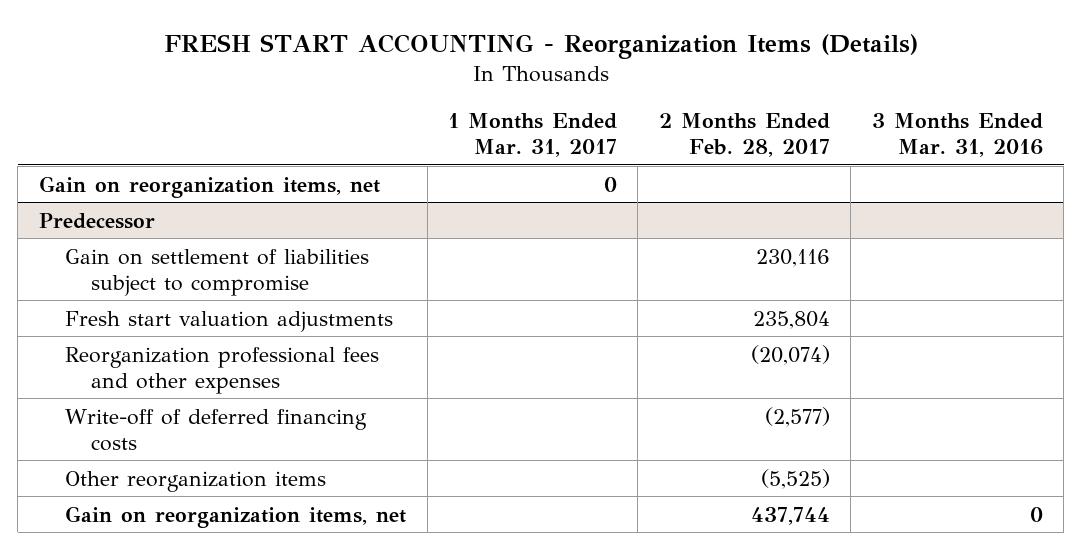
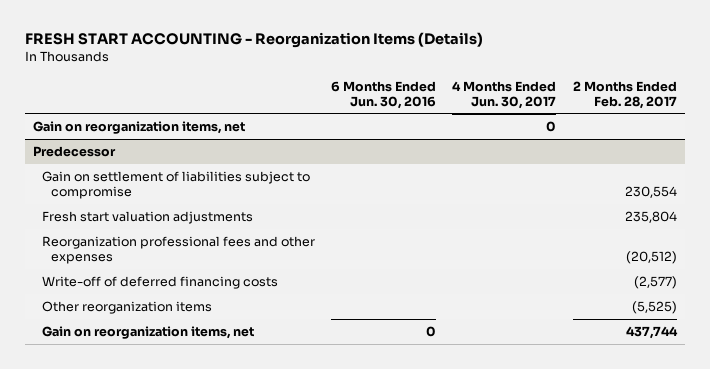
[448,112,618,158] 1 Months Ended Mar. 31, 2017 -> none
[871,112,1043,158] 3 Months Ended Mar. 31, 2016 -> none
none -> [331,80,437,109] 6 Months Ended Jun. 30, 2016
none -> [452,80,557,109] 4 Months Ended Jun. 30, 2017
[755,248,830,267] 230,116 -> [624,185,677,198] 230,554
[750,344,830,365] (20,074) -> [625,250,677,264] (20,512)

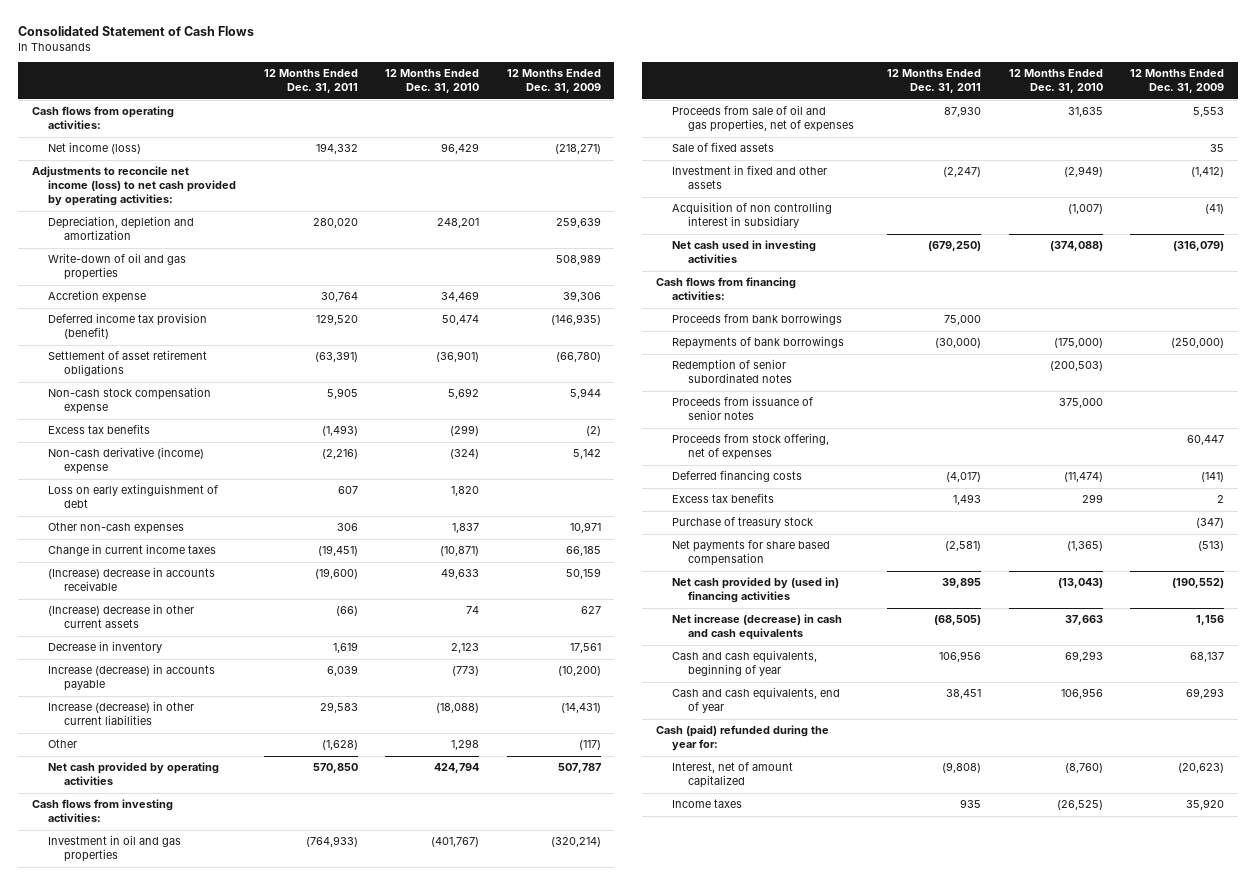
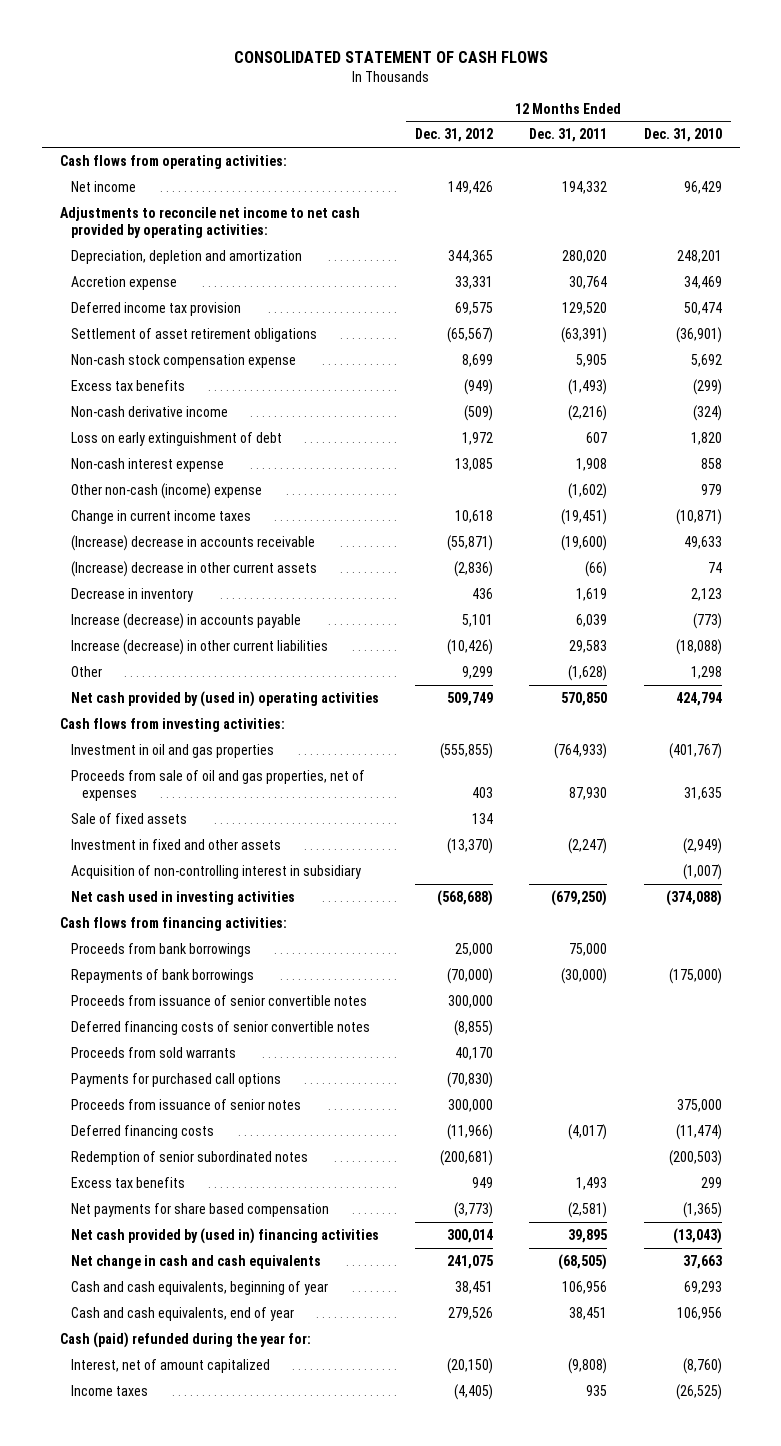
[18,25,255,36] Consolidated Statement of Cash Flows -> [233,51,548,64] CONSOLIDATED STATEMENT OF CASH FLOWS
[506,69,601,94] 12 Months Ended Dec. 31, 2009 -> none
none -> [415,128,494,143] Dec. 31, 2012
[48,142,142,155] Net income (loss) -> [70,180,136,192] Net income
[32,166,237,207] Adjustments to reconcile net income (loss) to net cash provided by operating activities: -> [59,206,360,238] Adjustments to reconcile net income to net cash provided by operating activities:
[48,253,187,281] Write-down of oil and gas properties -> none
[48,313,208,340] Deferred income tax provision (benefit) -> [70,301,241,316] Deferred income tax provision
[48,447,205,475] Non-cash derivative (income) expense -> [70,405,228,417] Non-cash derivative income
[48,522,185,535] Other non-cash expenses -> [70,457,224,472] Non-cash interest expense
[336,523,358,532] 306 -> [576,457,608,471] 1,908
[452,523,480,534] 1,837 -> [700,457,722,469] 858
none -> [70,482,262,499] Other non-cash (income) expense
[48,762,220,786] Net cash provided by operating activities -> [70,690,379,707] Net cash provided by (used in) operating activities
[671,202,832,229] Acquisition of non controlling interest in subsidiary -> [70,864,361,879] Acquisition of non-controlling interest in subsidiary
none -> [70,994,367,1006] Proceeds from issuance of senior convertible notes
none -> [70,1020,370,1035] Deferred financing costs of senior convertible notes
none -> [70,1046,236,1058] Proceeds from sold warrants
none -> [70,1072,281,1087] Payments for purchased call options
[671,433,829,461] Proceeds from stock offering, net of expenses -> none
[671,359,792,384] Redemption of senior subordinated notes -> [70,1150,308,1165] Redemption of senior subordinated notes
[671,517,813,529] Purchase of treasury stock -> none
[671,614,842,641] Net increase (decrease) in cash and cash equivalents -> [70,1254,321,1269] Net change in cash and cash equivalents

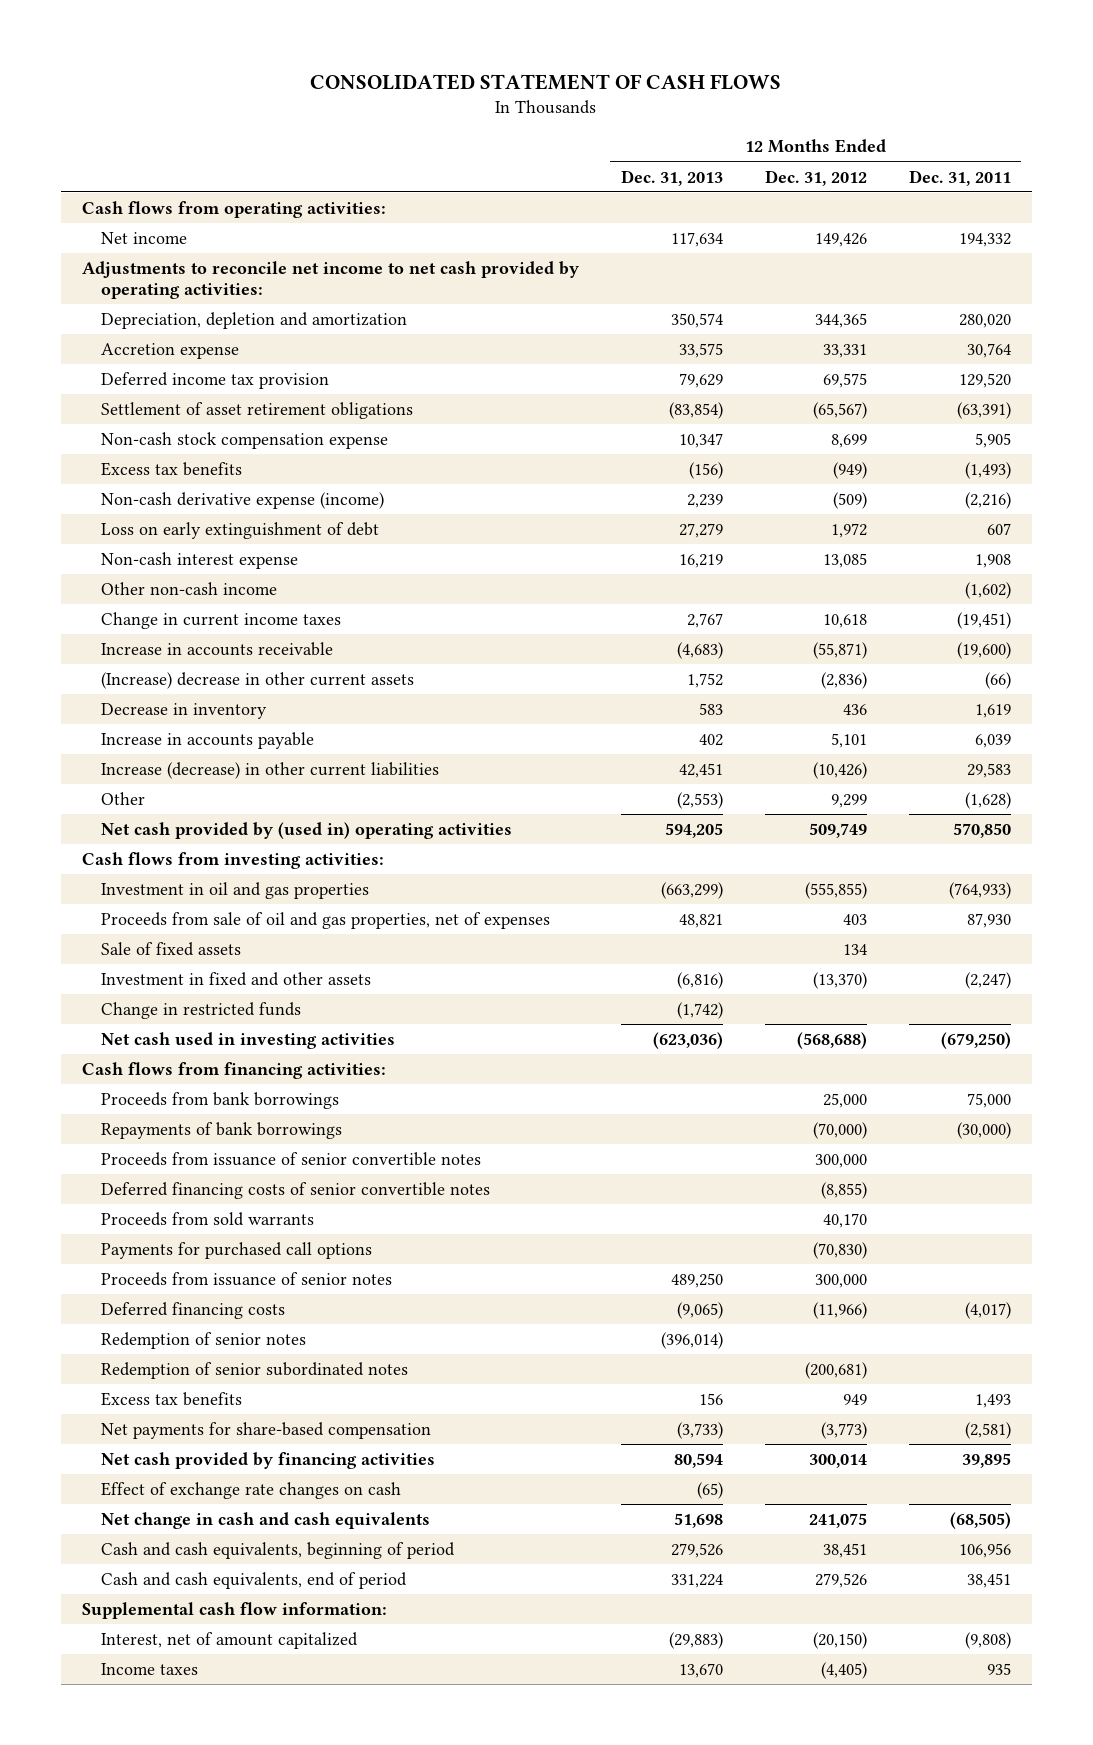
[643,128,722,143] Dec. 31, 2010 -> none
none -> [620,169,723,186] Dec. 31, 2013
[70,405,228,417] Non-cash derivative income -> [100,491,384,509] Non-cash derivative expense (income)
[70,482,262,499] Other non-cash (income) expense -> [100,581,277,595] Other non-cash income
[70,534,315,551] (Increase) decrease in accounts receivable -> [100,641,333,656] Increase in accounts receivable
[70,612,301,629] Increase (decrease) in accounts payable -> [100,731,314,749] Increase in accounts payable
[70,864,361,879] Acquisition of non-controlling interest in subsidiary -> none
none -> [100,1001,301,1019] Change in restricted funds
none -> [100,1331,306,1349] Redemption of senior notes
[70,1202,329,1217] Net payments for share based compensation -> [100,1421,431,1439] Net payments for share-based compensation
[70,1227,379,1244] Net cash provided by (used in) financing activities -> [100,1451,435,1469] Net cash provided by financing activities
none -> [100,1481,401,1499] Effect of exchange rate changes on cash
[59,1331,311,1348] Cash (paid) refunded during the year for: -> none
[70,1280,328,1295] Cash and cash equivalents, beginning of year -> [100,1541,455,1559] Cash and cash equivalents, beginning of period
[70,1306,294,1321] Cash and cash equivalents, end of year -> [100,1571,407,1589] Cash and cash equivalents, end of period
none -> [81,1601,387,1619] Supplemental cash flow information:

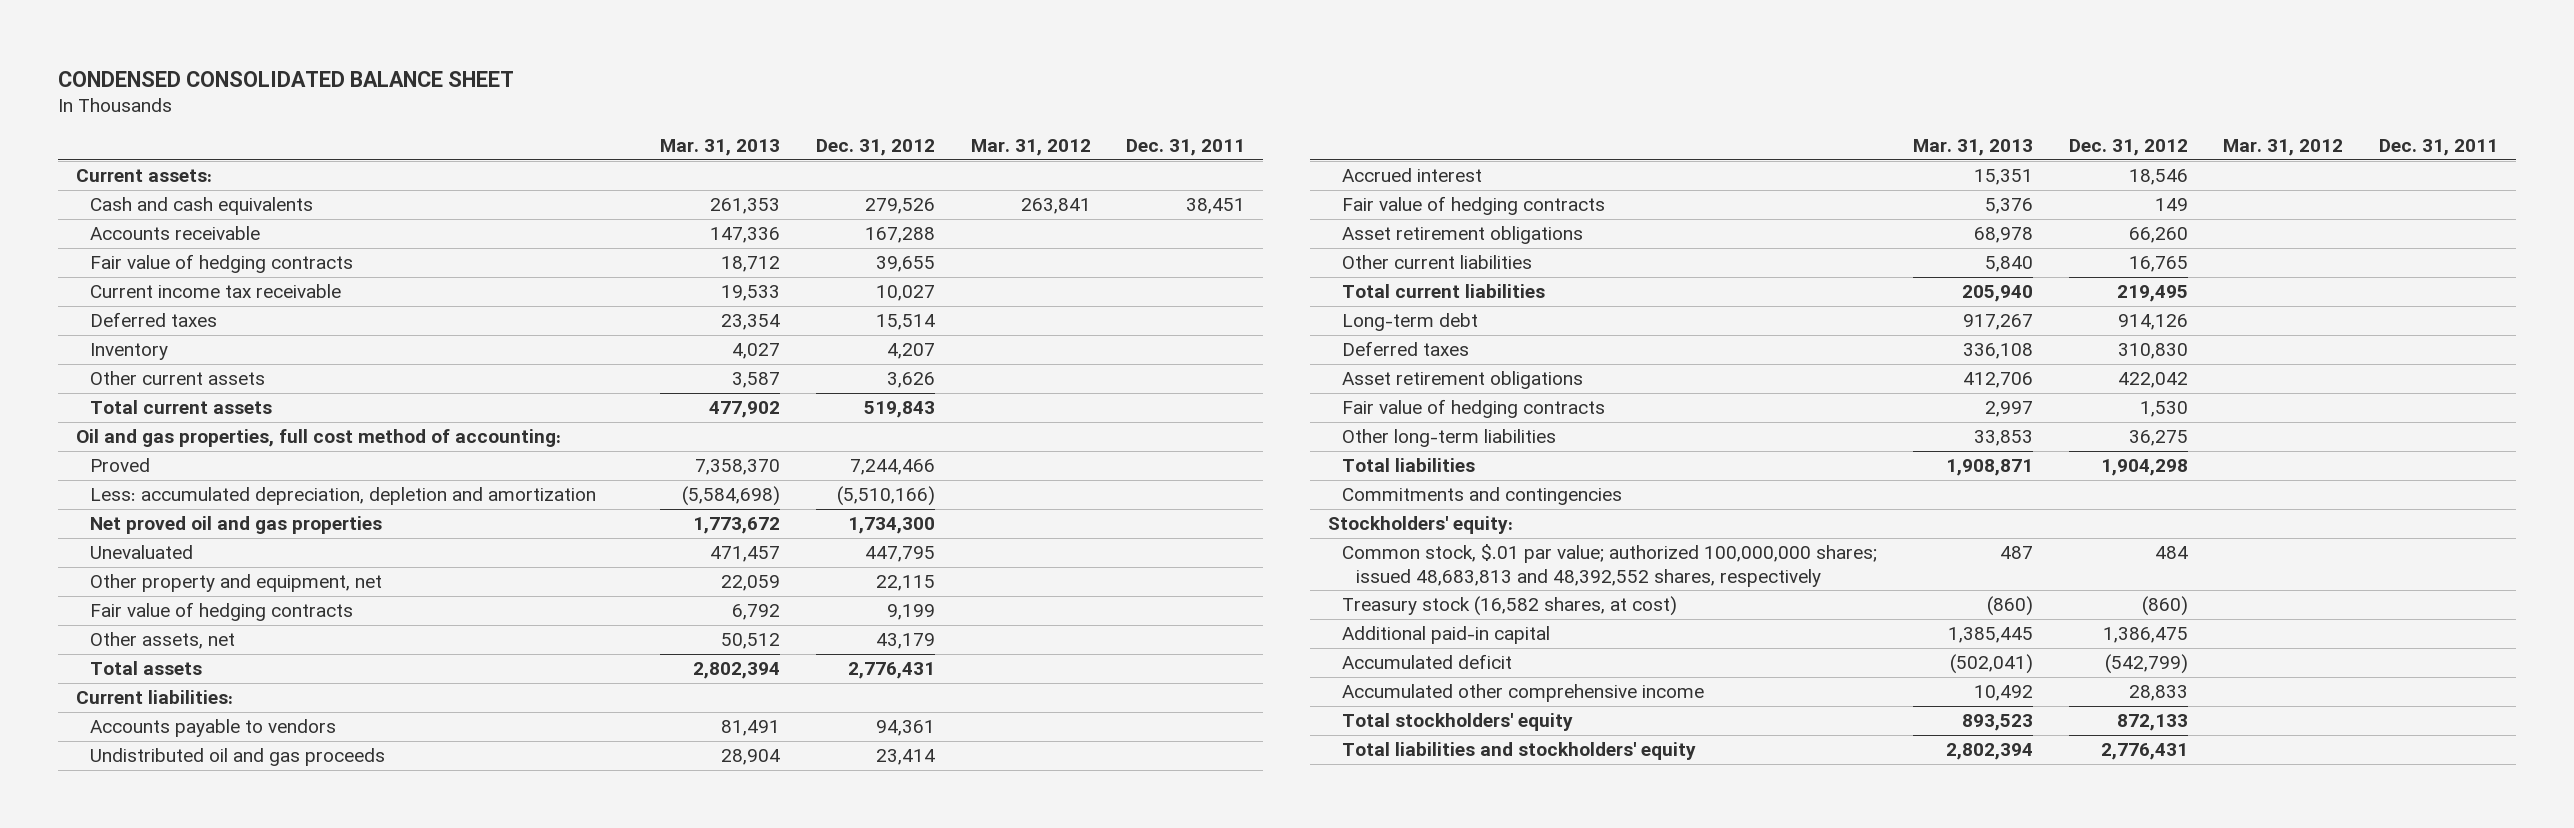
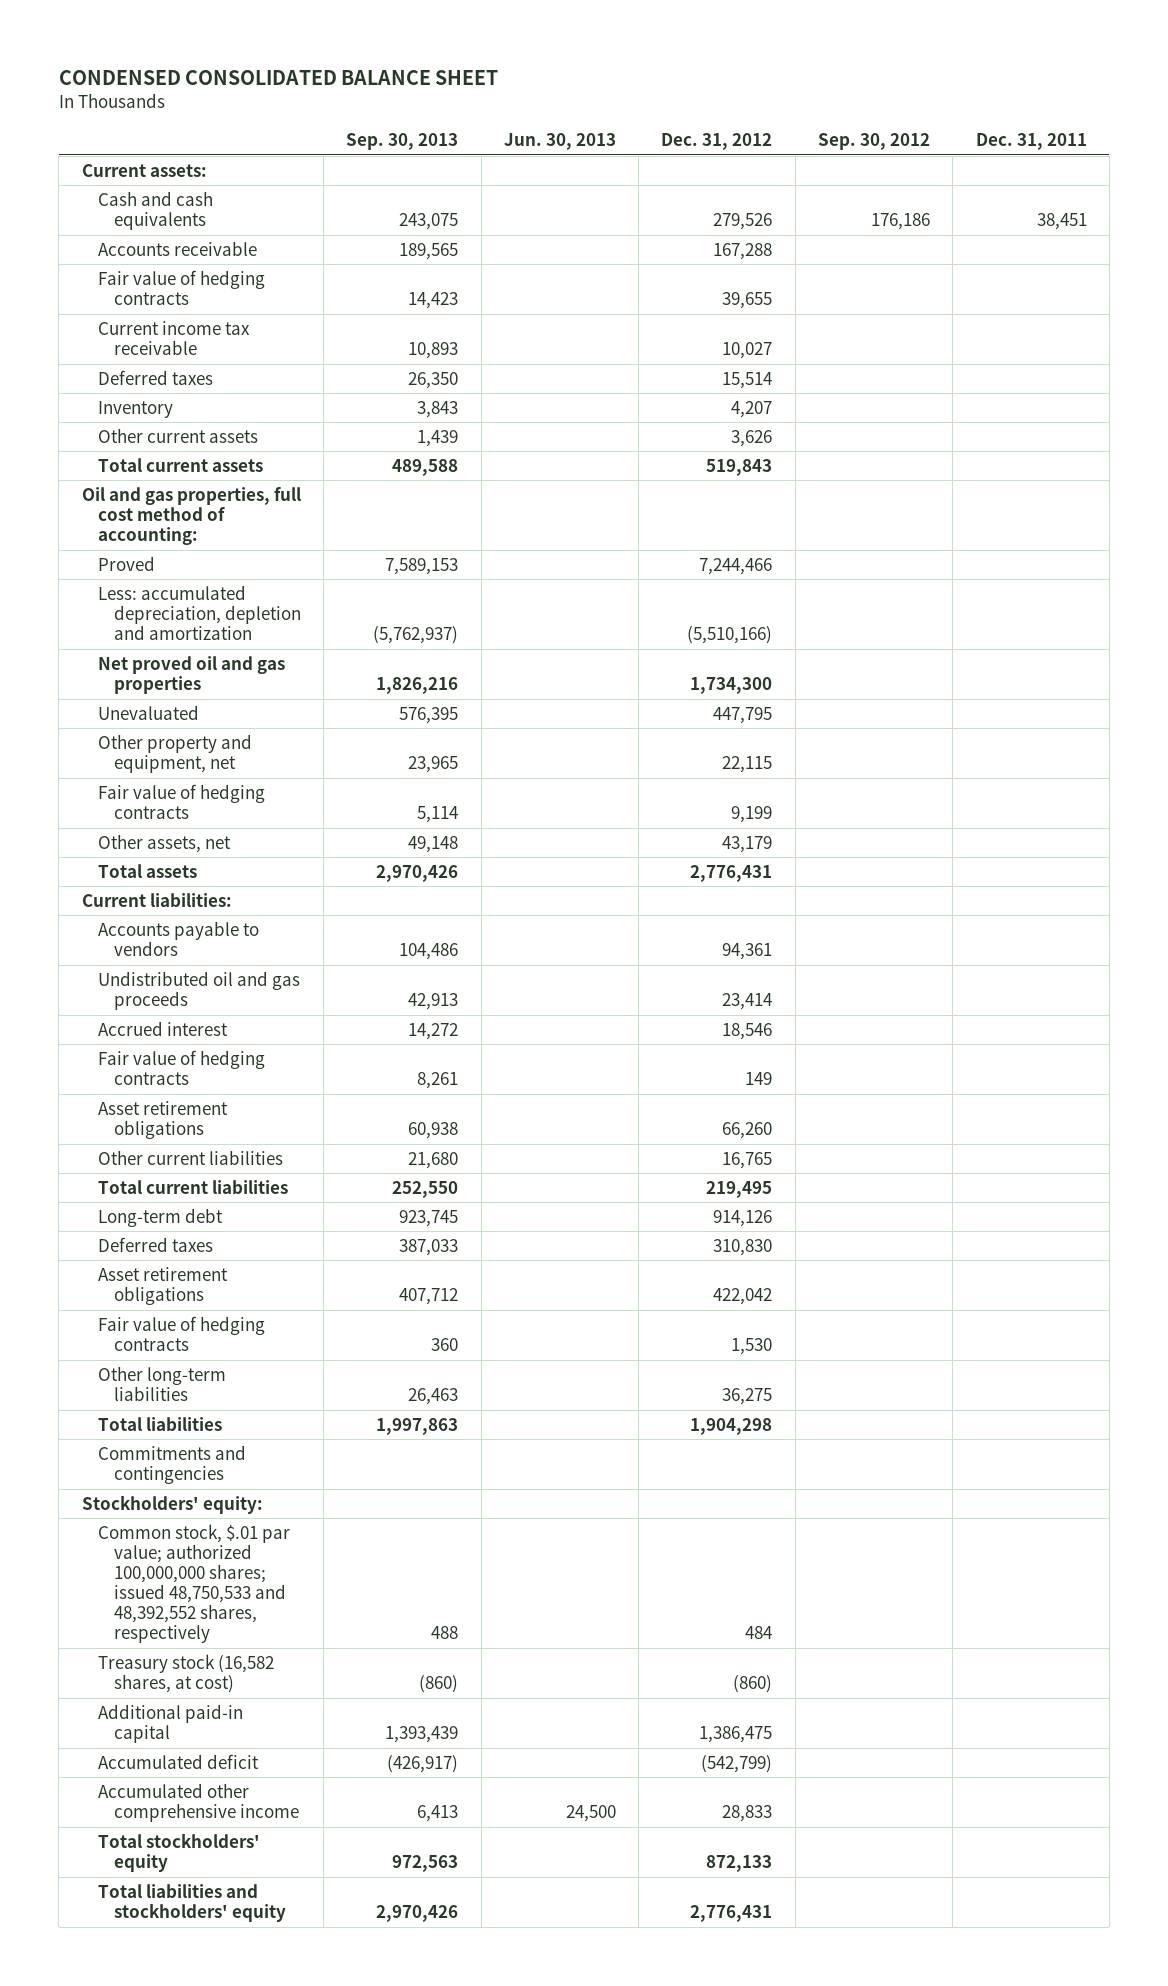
[660,139,781,157] Mar. 31, 2013 -> none
[970,139,1091,157] Mar. 31, 2012 -> none
none -> [346,133,459,151] Sep. 30, 2013
none -> [503,133,616,151] Jun. 30, 2013
none -> [818,133,931,151] Sep. 30, 2012
[1342,543,1878,587] Common stock, $.01 par value; authorized 100,000,000 shares; issued 48,683,813 and 48,392,552 shares, respectively -> [97,1523,290,1644] Common stock, $.01 par value; authorized 100,000,000 shares; issued 48,750,533 and 48,392,552 shares, respectively

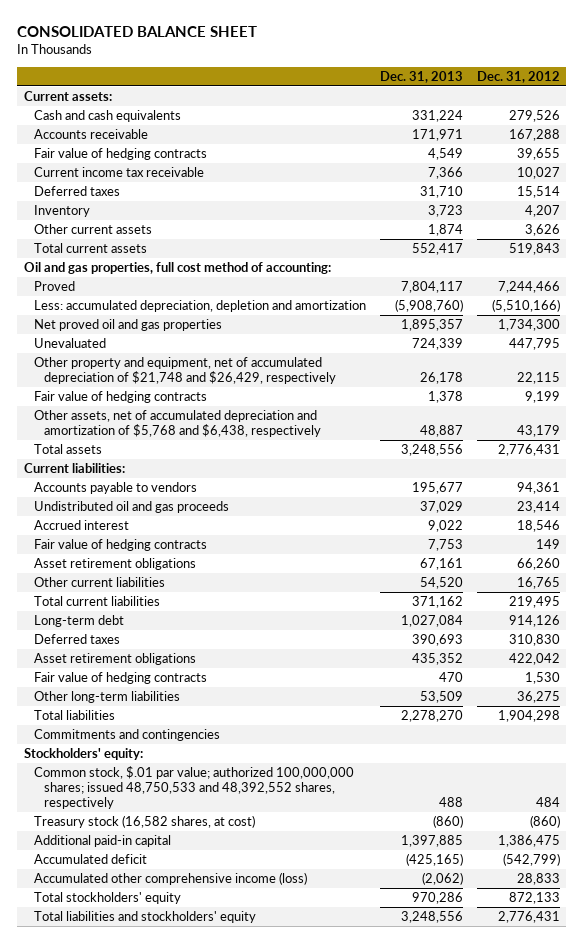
[58,70,498,86] CONDENSED CONSOLIDATED BALANCE SHEET -> [17,26,258,38] CONSOLIDATED BALANCE SHEET
[346,133,459,151] Sep. 30, 2013 -> none
[503,133,616,151] Jun. 30, 2013 -> none
[818,133,931,151] Sep. 30, 2012 -> none
[975,133,1087,151] Dec. 31, 2011 -> none
none -> [379,71,463,84] Dec. 31, 2013
[97,733,252,773] Other property and equipment, net -> [34,356,337,385] Other property and equipment, net of accumulated depreciation of $21,748 and $26,429, respectively
[97,833,231,853] Other assets, net -> [34,409,322,438] Other assets, net of accumulated depreciation and amortization of $5,768 and $6,438, respectively
[97,1782,299,1822] Accumulated other comprehensive income -> [34,871,308,885] Accumulated other comprehensive income (loss)

